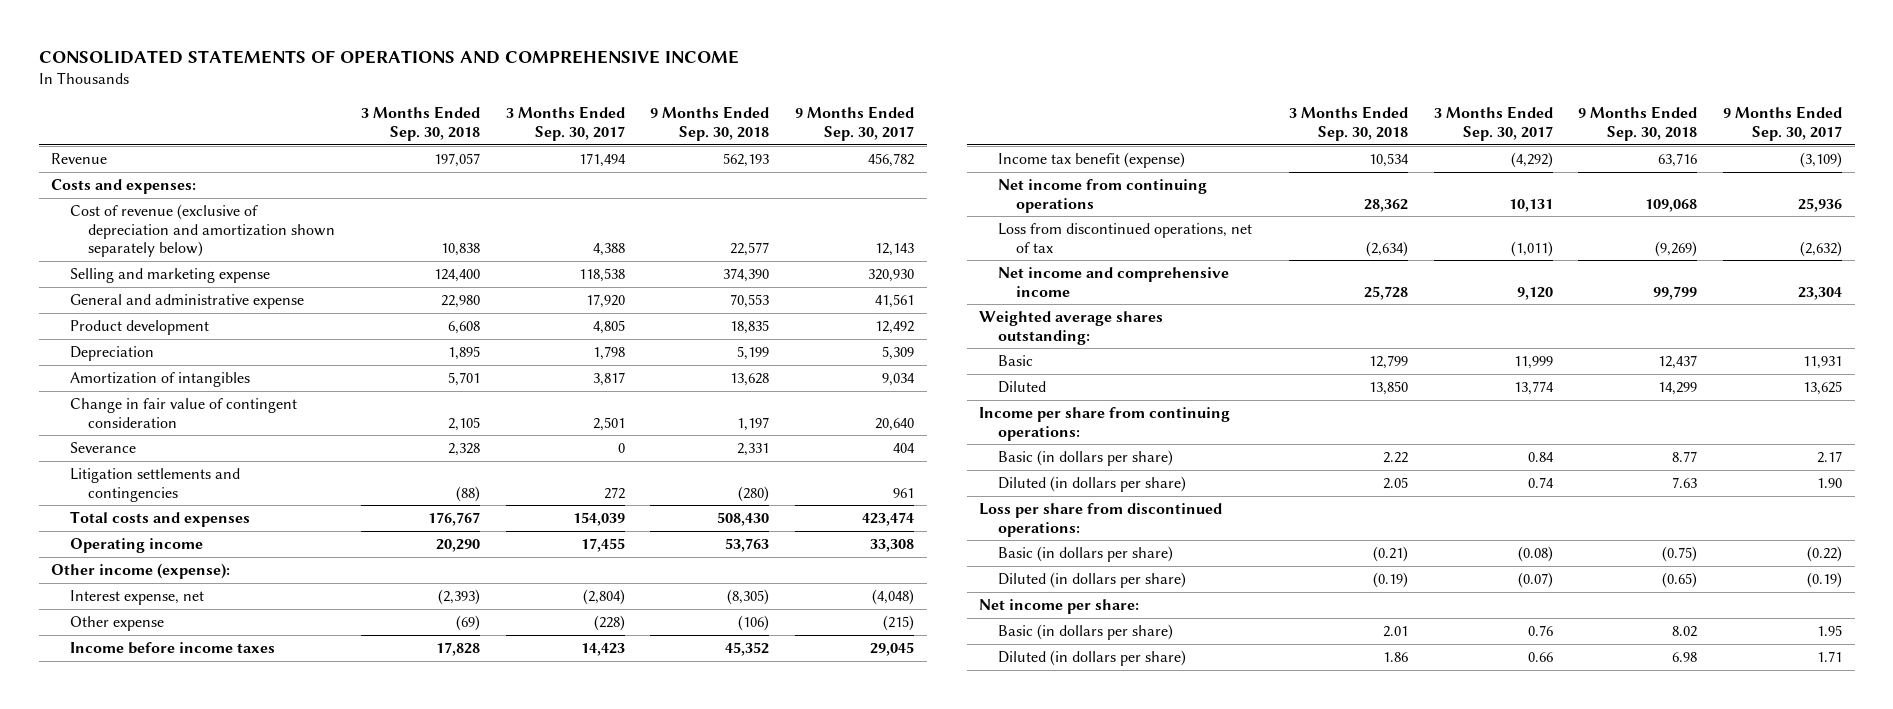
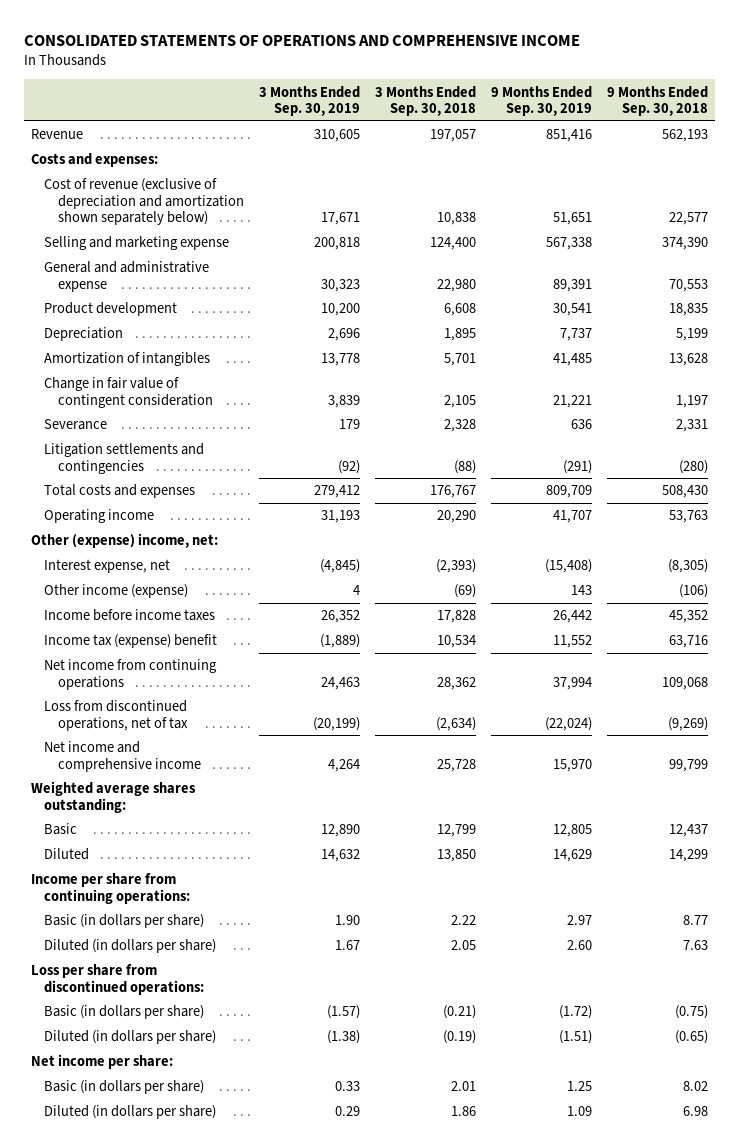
[505,106,625,141] 3 Months Ended Sep. 30, 2017 -> none
[795,106,915,141] 9 Months Ended Sep. 30, 2017 -> none
none -> [258,85,360,117] 3 Months Ended Sep. 30, 2019
none -> [490,85,592,117] 9 Months Ended Sep. 30, 2019
[51,563,231,580] Other income (expense): -> [31,533,219,549] Other (expense) income, net:
[69,616,164,632] Other expense -> [44,584,189,599] Other income (expense)
[997,152,1185,169] Income tax benefit (expense) -> [44,634,218,649] Income tax (expense) benefit

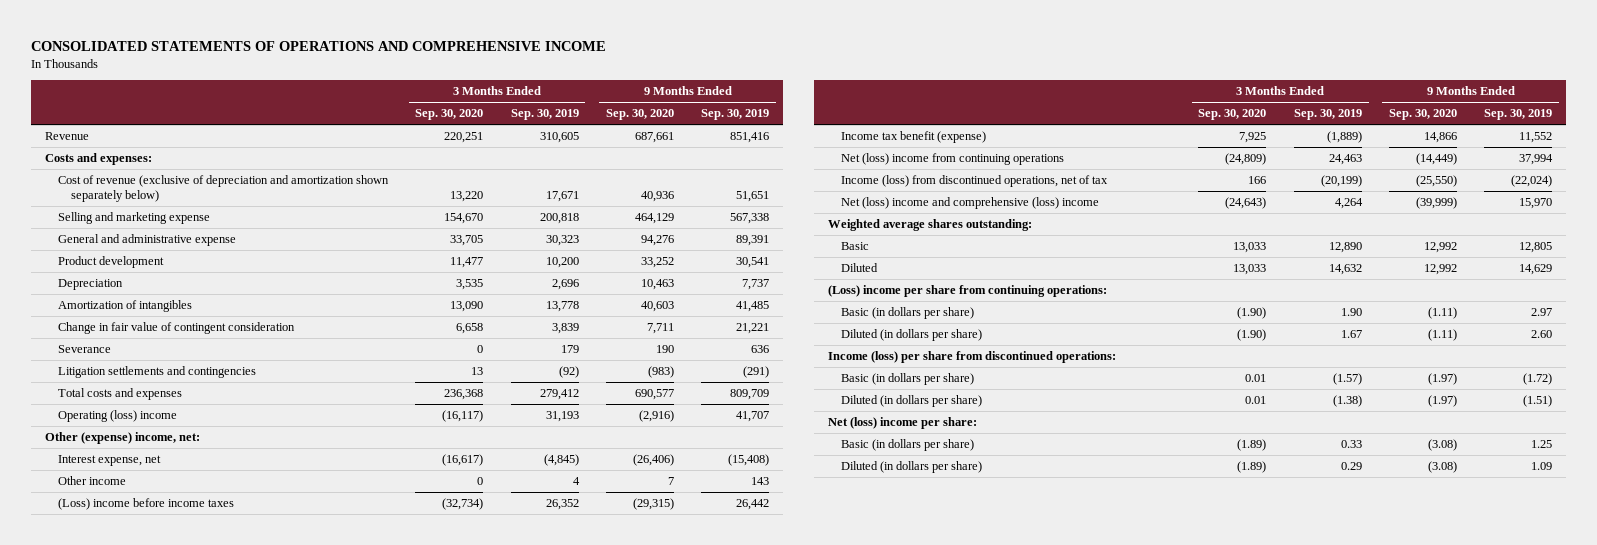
[374,85,476,117] 3 Months Ended Sep. 30, 2018 -> none
[606,85,708,117] 9 Months Ended Sep. 30, 2018 -> none
none -> [415,109,484,121] Sep. 30, 2020
none -> [605,109,674,121] Sep. 30, 2020
[44,509,155,524] Operating income -> [58,410,178,423] Operating (loss) income
[44,584,189,599] Other income (expense) -> [58,476,127,486] Other income
[44,609,216,622] Income before income taxes -> [58,498,235,511] (Loss) income before income taxes
[44,634,218,649] Income tax (expense) benefit -> [841,131,987,144] Income tax benefit (expense)
[44,659,218,690] Net income from continuing operations -> [841,153,1065,166] Net (loss) income from continuing operations
[44,700,188,731] Loss from discontinued operations, net of tax -> [841,175,1109,188] Income (loss) from discontinued operations, net of tax
[44,741,201,772] Net income and comprehensive income -> [841,197,1100,210] Net (loss) income and comprehensive (loss) income
[31,873,191,904] Income per share from continuing operations: -> [827,285,1107,298] (Loss) income per share from continuing operations:
[31,964,205,995] Loss per share from discontinued operations: -> [827,351,1116,364] Income (loss) per share from discontinued operations:
[31,1054,174,1070] Net income per share: -> [827,417,977,430] Net (loss) income per share:

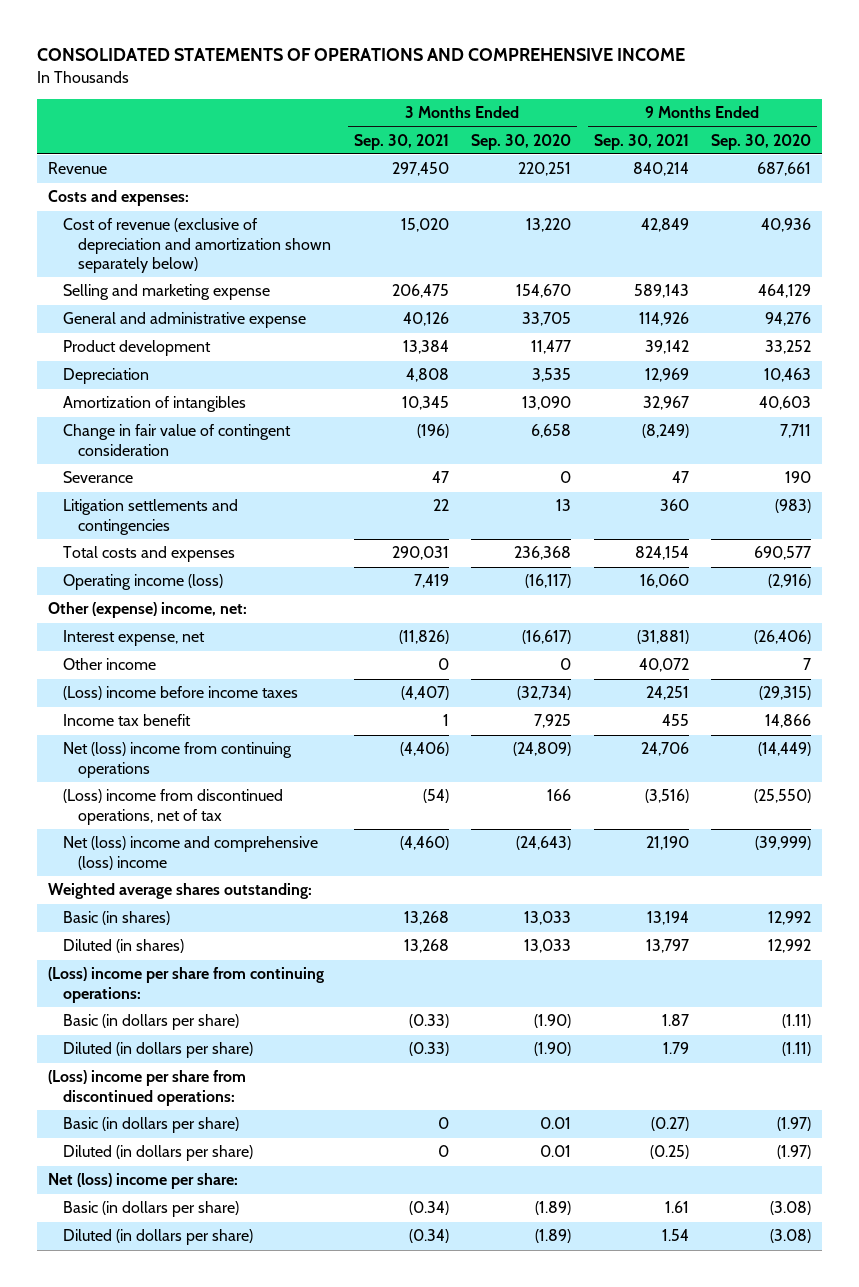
[510,109,579,121] Sep. 30, 2019 -> none
[701,109,770,121] Sep. 30, 2019 -> none
none -> [353,133,449,150] Sep. 30, 2021
none -> [593,133,689,150] Sep. 30, 2021
[58,410,178,423] Operating (loss) income -> [62,574,223,591] Operating income (loss)
[841,131,987,144] Income tax benefit (expense) -> [62,714,191,727] Income tax benefit
[841,175,1109,188] Income (loss) from discontinued operations, net of tax -> [62,789,283,825] (Loss) income from discontinued operations, net of tax
[841,242,870,251] Basic -> [62,911,170,926] Basic (in shares)
[841,263,879,273] Diluted -> [62,939,184,954] Diluted (in shares)
[827,351,1116,364] Income (loss) per share from discontinued operations: -> [47,1070,246,1106] (Loss) income per share from discontinued operations:

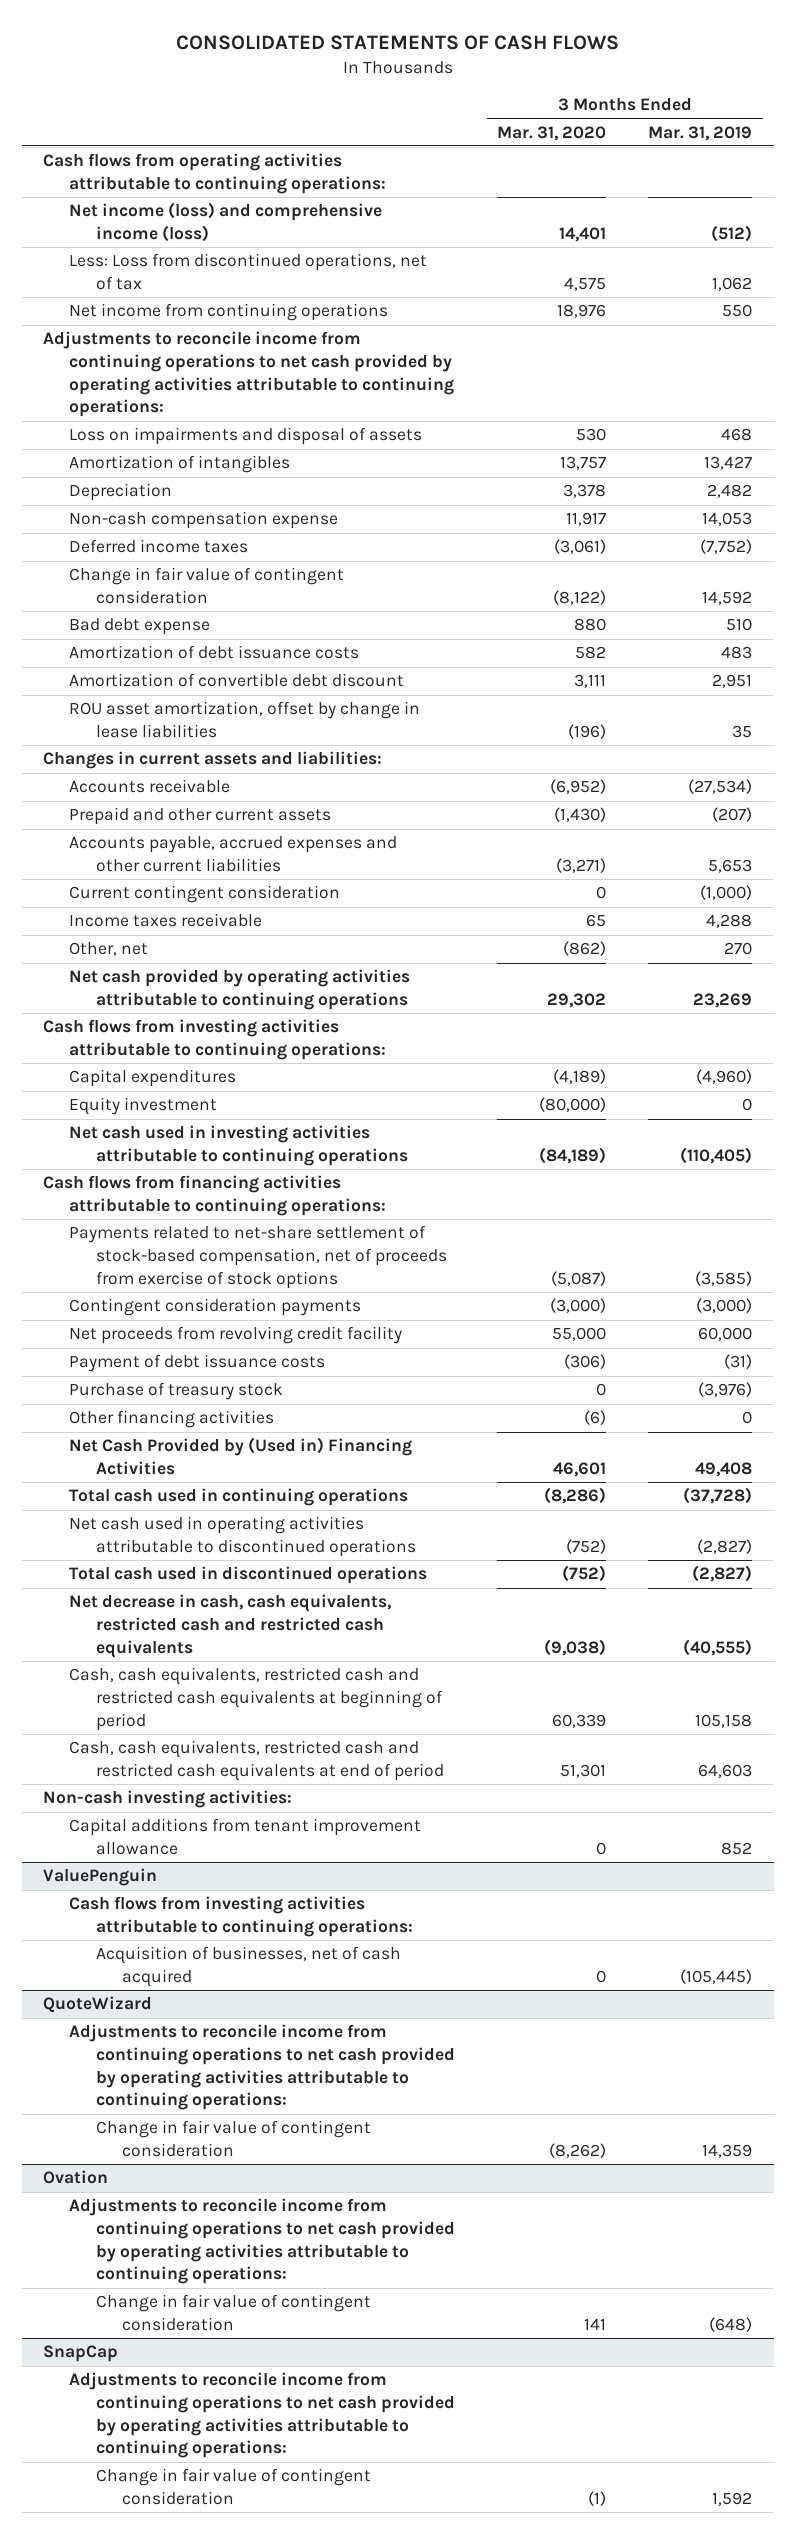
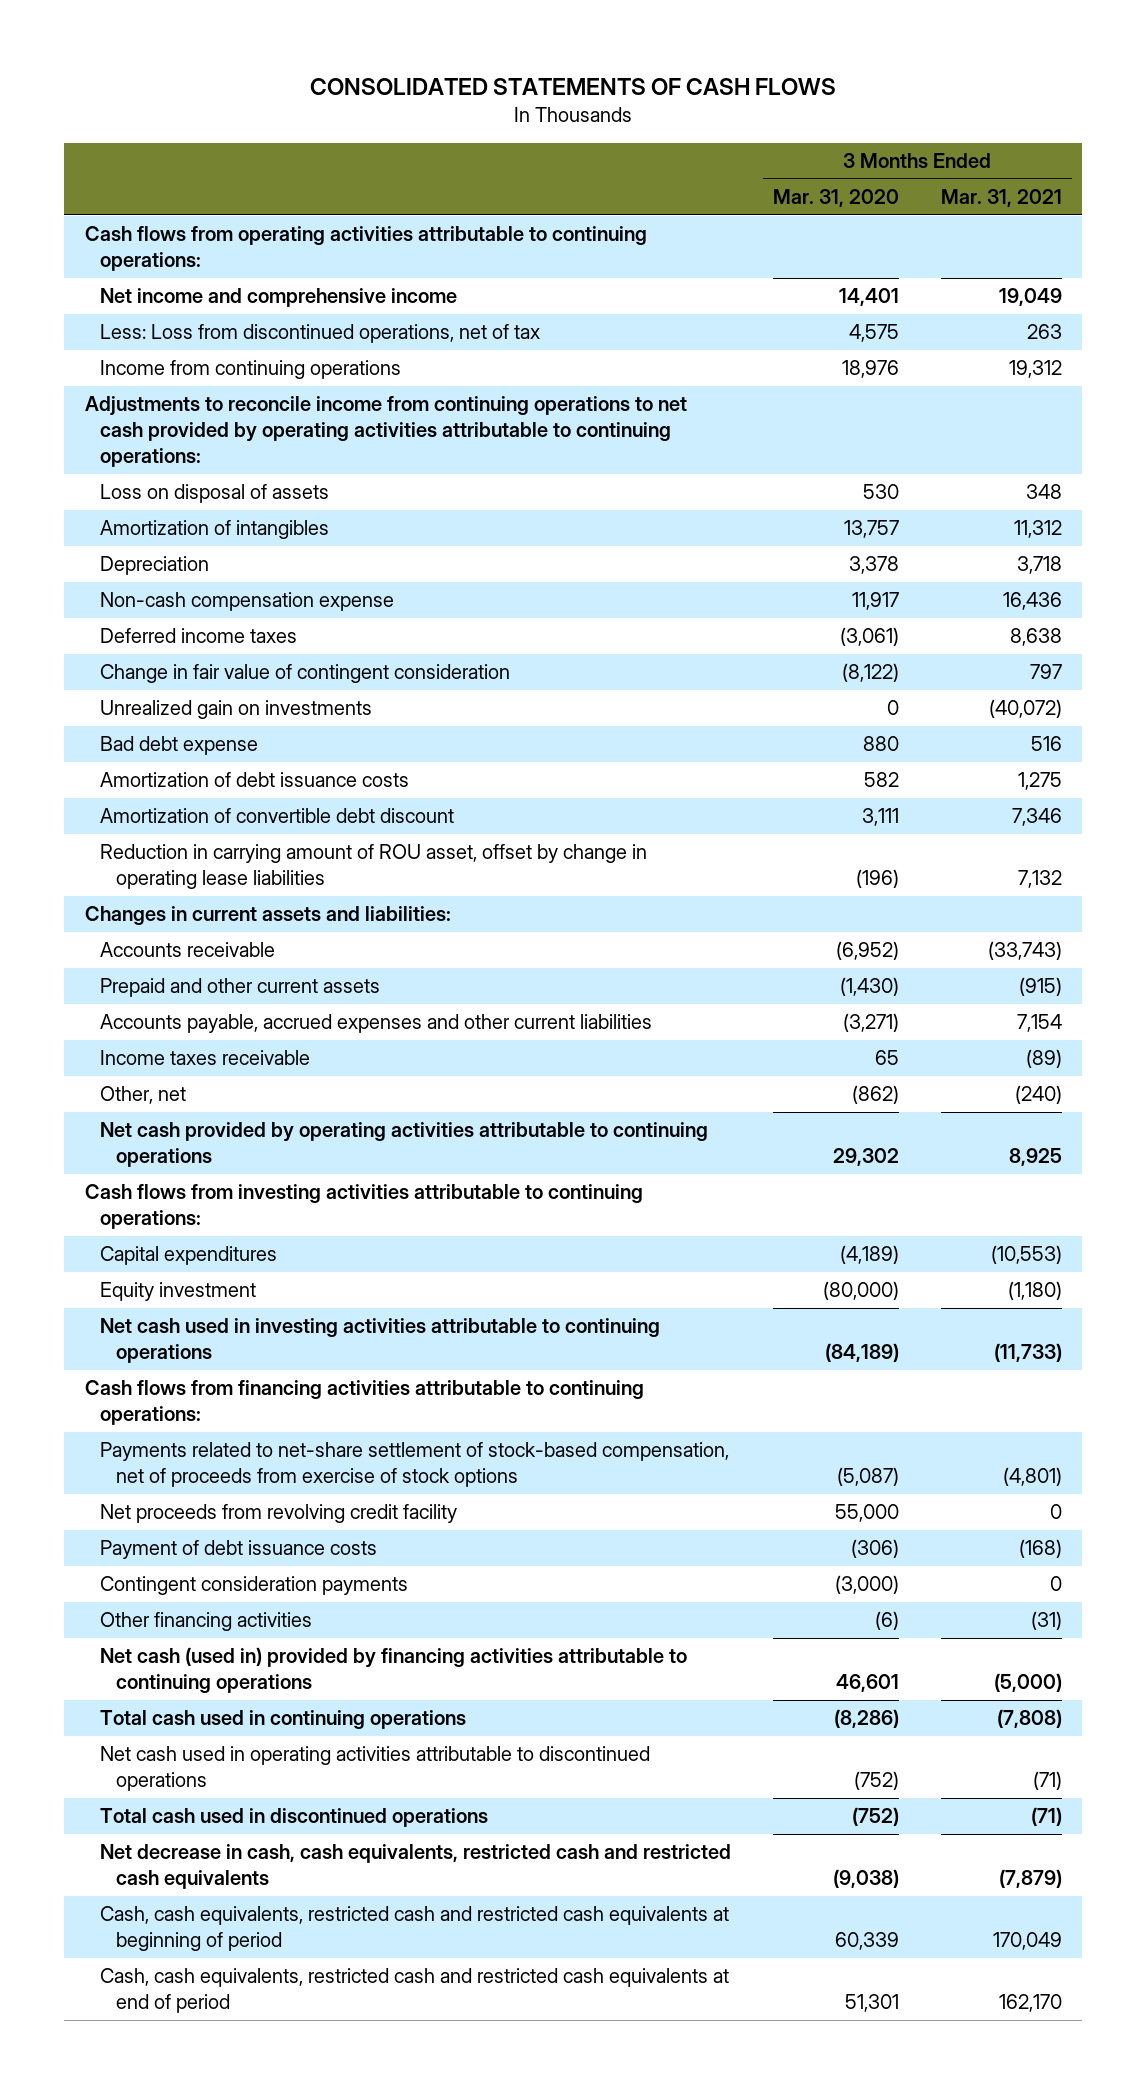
[648,125,753,141] Mar. 31, 2019 -> none
none -> [940,189,1062,208] Mar. 31, 2021
[69,202,383,243] Net income (loss) and comprehensive income (loss) -> [100,288,458,308] Net income and comprehensive income
[69,303,389,322] Net income from continuing operations -> [100,360,402,380] Income from continuing operations
[69,427,423,446] Loss on impairments and disposal of assets -> [100,484,330,504] Loss on disposal of assets
none -> [100,700,373,720] Unrealized gain on investments
[69,701,421,739] ROU asset amortization, offset by change in lease liabilities -> [100,844,648,890] Reduction in carrying amount of ROU asset, offset by change in operating lease liabilities
[69,885,341,904] Current contingent consideration -> none
[69,1382,284,1401] Purchase of treasury stock -> none
[69,1298,362,1317] Contingent consideration payments -> [100,1576,409,1596] Contingent consideration payments
[69,1437,413,1476] Net Cash Provided by (Used in) Financing Activities -> [100,1647,688,1694] Net cash (used in) provided by financing activities attributable to continuing operations
[42,1790,292,1809] Non-cash investing activities: -> none
[69,1818,422,1856] Capital additions from tenant improvement allowance -> none
[42,1868,157,1887] ValuePenguin -> none
[69,1896,413,1938] Cash flows from investing activities attributable to continuing operations: -> none
[95,1946,401,1988] Acquisition of businesses, net of cash acquired -> none
[42,1996,152,2014] QuoteWizard -> none
[69,2024,455,2111] Adjustments to reconcile income from continuing operations to net cash provided by operating activities attributable to continuing operations: -> none
[95,2120,371,2158] Change in fair value of contingent consideration -> none
[42,2170,108,2185] Ovation -> none
[69,2198,455,2285] Adjustments to reconcile income from continuing operations to net cash provided by operating activities attributable to continuing operations: -> none
[95,2294,371,2332] Change in fair value of contingent consideration -> none
[42,2345,118,2363] SnapCap -> none
[69,2372,455,2459] Adjustments to reconcile income from continuing operations to net cash provided by operating activities attributable to continuing operations: -> none
[95,2468,371,2506] Change in fair value of contingent consideration -> none

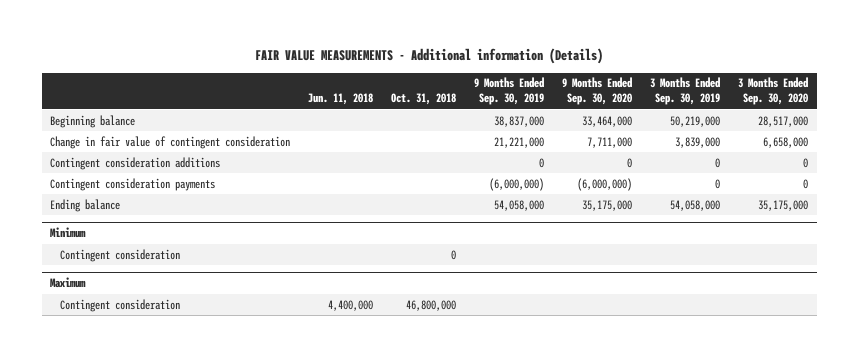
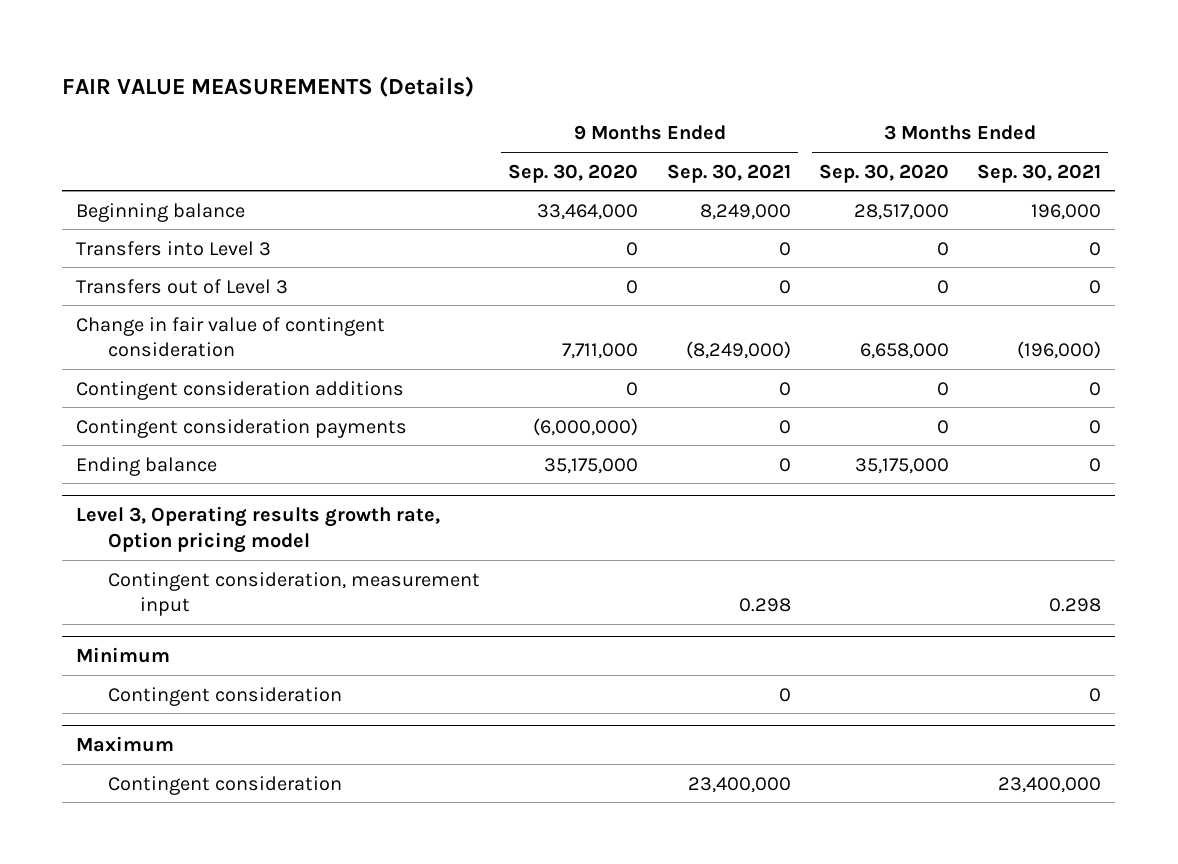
[255,48,604,65] FAIR VALUE MEASUREMENTS - Additional information (Details) -> [62,75,475,97] FAIR VALUE MEASUREMENTS (Details)
[308,93,374,106] Jun. 11, 2018 -> none
[391,93,457,106] Oct. 31, 2018 -> none
[474,77,545,106] 9 Months Ended Sep. 30, 2019 -> none
[649,77,720,106] 3 Months Ended Sep. 30, 2019 -> none
none -> [666,163,791,183] Sep. 30, 2021
none -> [977,163,1102,183] Sep. 30, 2021
none -> [76,240,272,256] Transfers into Level 3
none -> [76,278,289,294] Transfers out of Level 3
none -> [76,506,441,553] Level 3, Operating results growth rate, Option pricing model
none -> [108,571,481,616] Contingent consideration, measurement input

